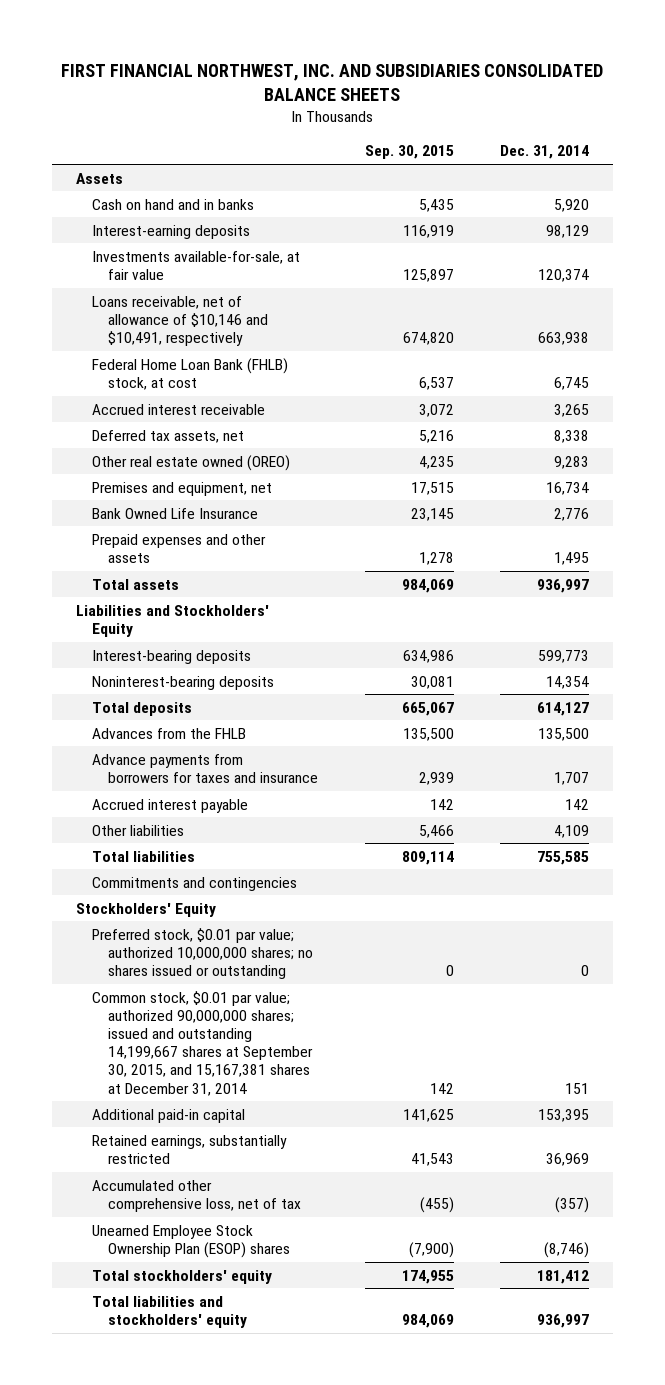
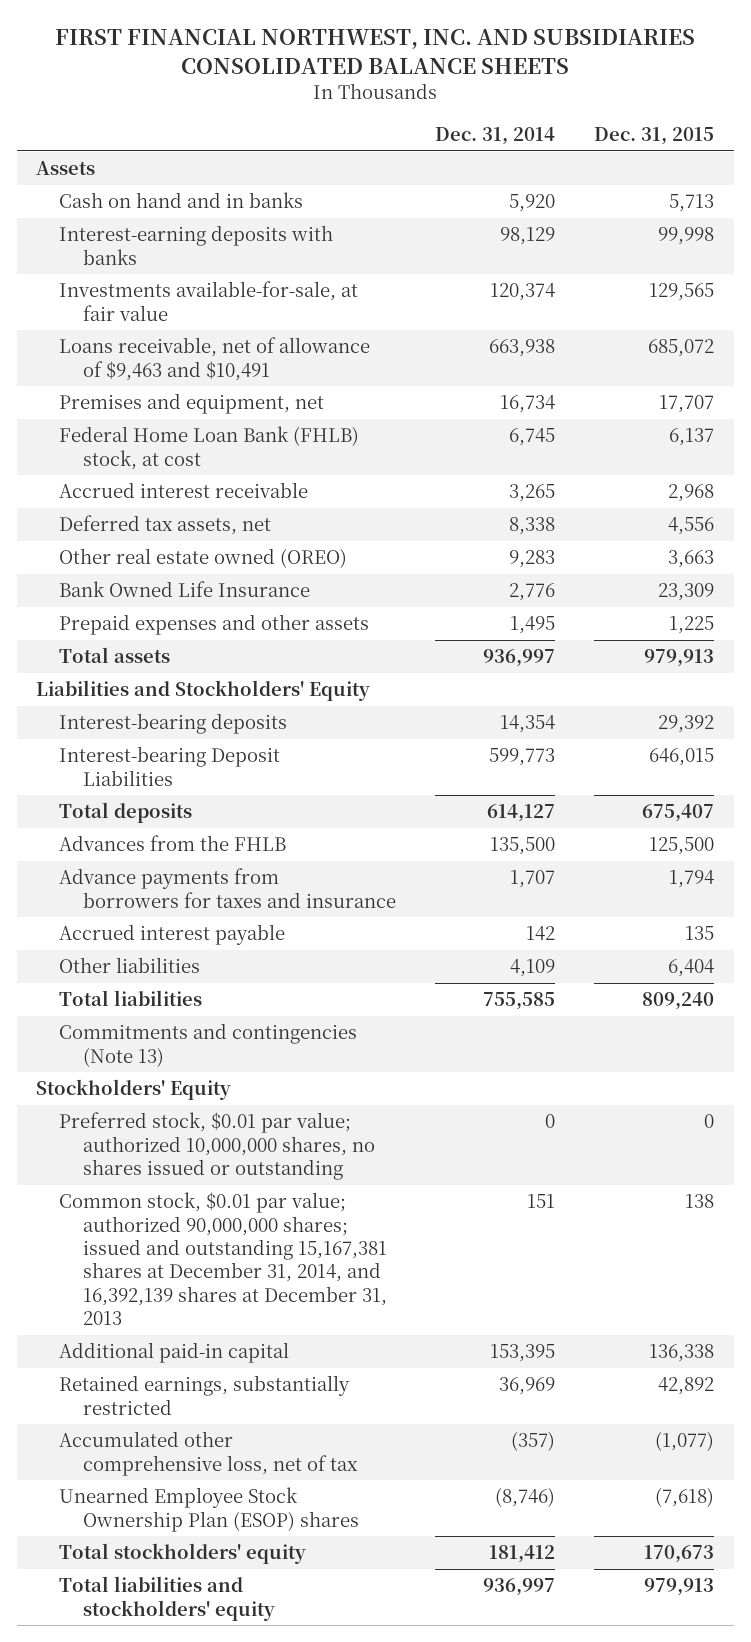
[364,145,454,160] Sep. 30, 2015 -> none
none -> [594,127,715,146] Dec. 31, 2015
[91,224,250,239] Interest-earning deposits -> [59,225,334,265] Interest-earning deposits with banks
[91,295,269,347] Loans receivable, net of allowance of $10,146 and $10,491, respectively -> [59,337,371,381] Loans receivable, net of allowance of $9,463 and $10,491
[91,481,272,496] Premises and equipment, net -> [59,393,325,415] Premises and equipment, net
[91,675,274,690] Noninterest-bearing deposits -> none
[538,649,590,663] 599,773 -> [500,715,556,734] 14,354
none -> [59,746,281,786] Interest-bearing Deposit Liabilities
[91,876,297,891] Commitments and contingencies -> [59,1023,358,1067] Commitments and contingencies (Note 13)
[91,927,314,980] Preferred stock, $0.01 par value; authorized 10,000,000 shares; no shares issued or outstanding -> [59,1112,375,1180] Preferred stock, $0.01 par value; authorized 10,000,000 shares, no shares issued or outstanding
[91,990,314,1096] Common stock, $0.01 par value; authorized 90,000,000 shares; issued and outstanding 14,199,667 shares at September 30, 2015, and 15,167,381 shares at December 31, 2014 -> [59,1192,387,1326] Common stock, $0.01 par value; authorized 90,000,000 shares; issued and outstanding 15,167,381 shares at December 31, 2014, and 16,392,139 shares at December 31, 2013

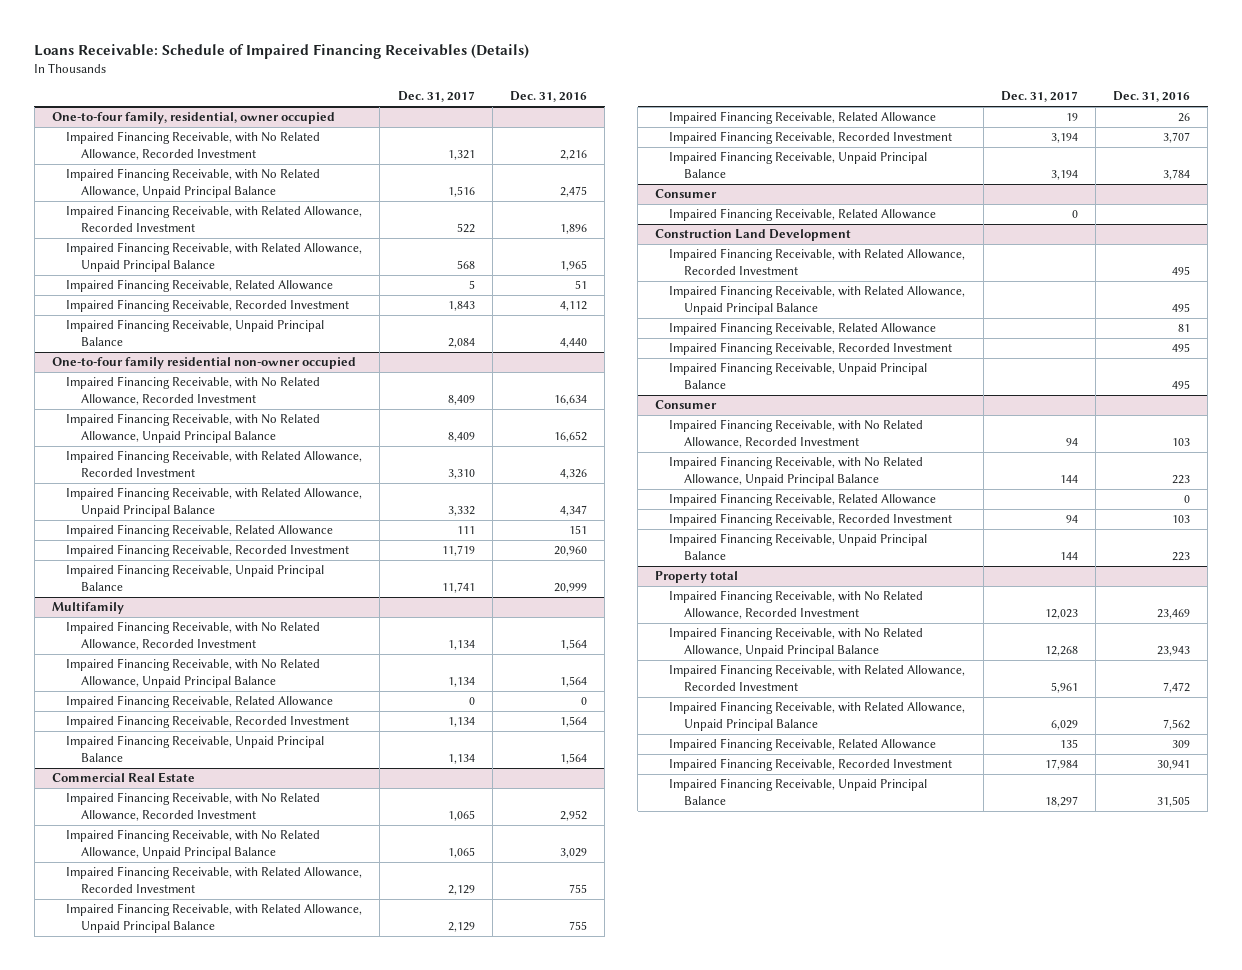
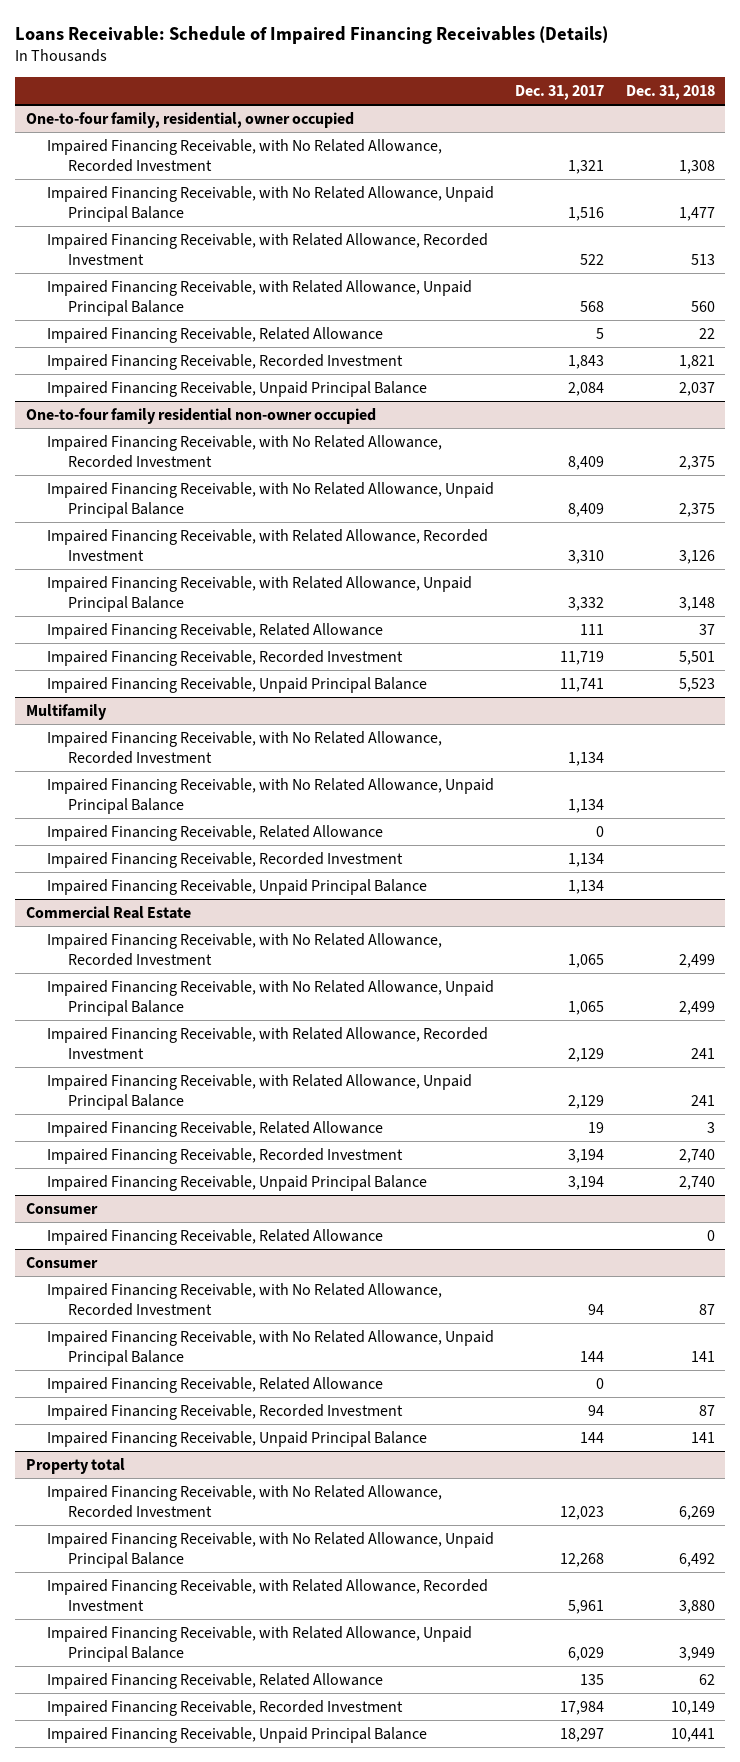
[509,91,587,103] Dec. 31, 2016 -> none
none -> [625,84,715,100] Dec. 31, 2018
[655,229,852,242] Construction Land Development -> none
[669,248,966,276] Impaired Financing Receivable, with Related Allowance, Recorded Investment -> none
[669,285,966,316] Impaired Financing Receivable, with Related Allowance, Unpaid Principal Balance -> none
[669,342,953,356] Impaired Financing Receivable, Recorded Investment -> none
[669,362,928,390] Impaired Financing Receivable, Unpaid Principal Balance -> none
[669,493,937,507] Impaired Financing Receivable, Related Allowance -> none
[669,208,937,222] Impaired Financing Receivable, Related Allowance -> [46,1376,383,1393] Impaired Financing Receivable, Related Allowance

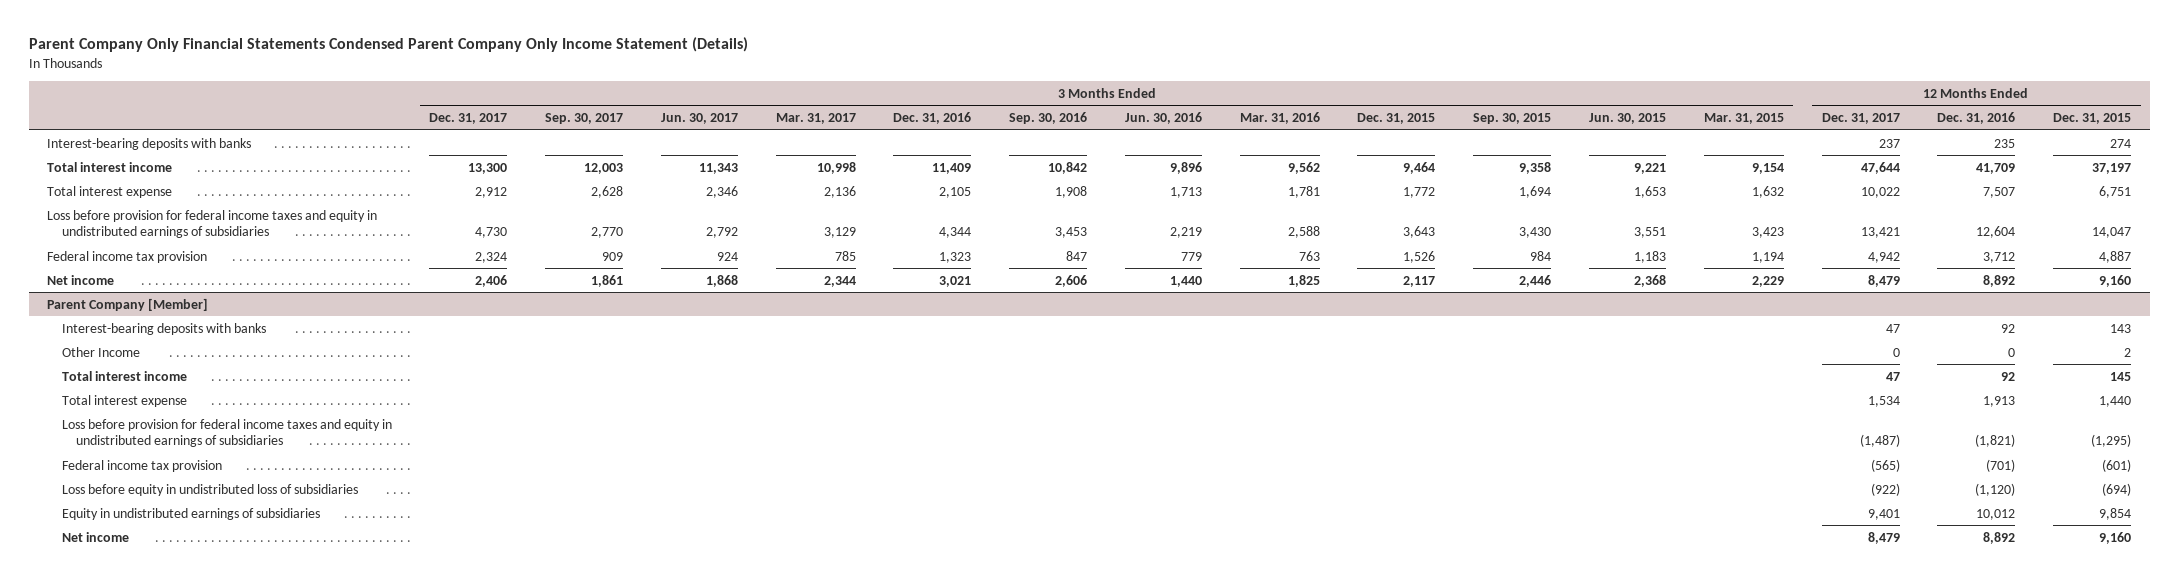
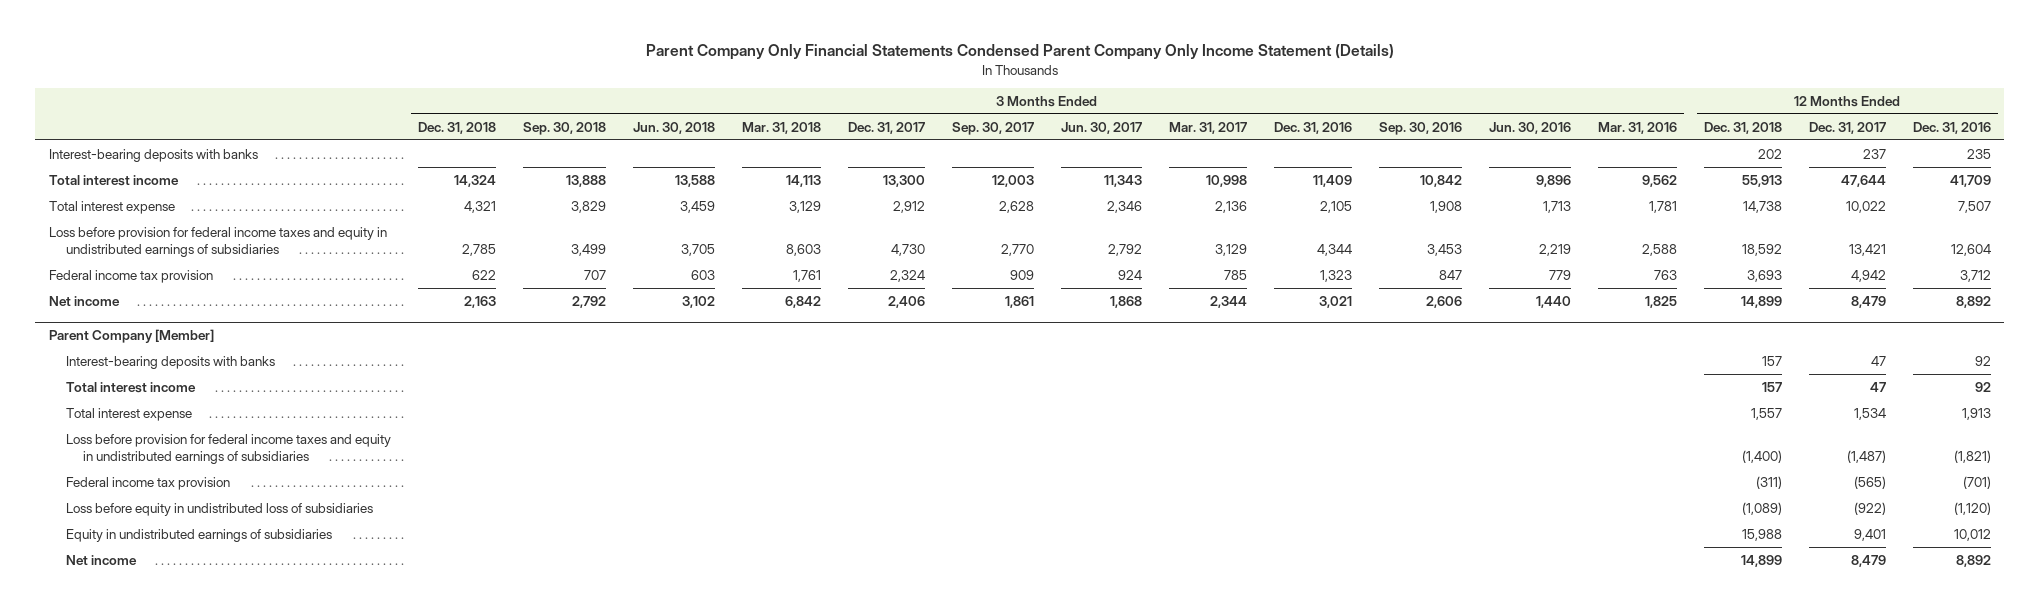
[1357,112,1436,124] Dec. 31, 2015 -> none
[1473,112,1552,124] Sep. 30, 2015 -> none
[1589,112,1667,124] Jun. 30, 2015 -> none
[1703,112,1784,124] Mar. 31, 2015 -> none
[2053,112,2132,124] Dec. 31, 2015 -> none
none -> [417,121,496,134] Dec. 31, 2018
none -> [522,121,606,135] Sep. 30, 2018
none -> [632,121,715,134] Jun. 30, 2018
none -> [741,121,821,134] Mar. 31, 2018
none -> [1703,121,1782,134] Dec. 31, 2018
[61,346,140,357] Other Income -> none

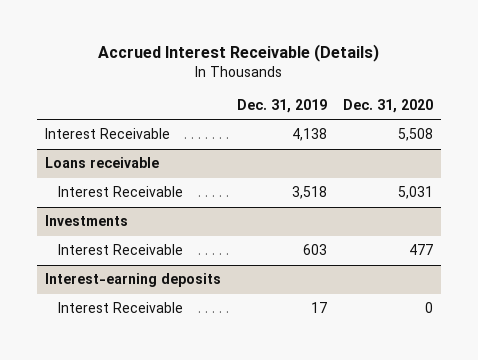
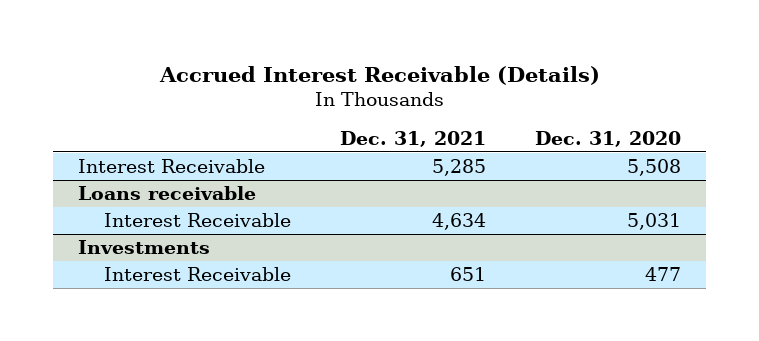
[236,98,327,113] Dec. 31, 2019 -> none
none -> [339,131,486,148] Dec. 31, 2021
[44,273,221,288] Interest-earning deposits -> none
[57,302,183,314] Interest Receivable -> none

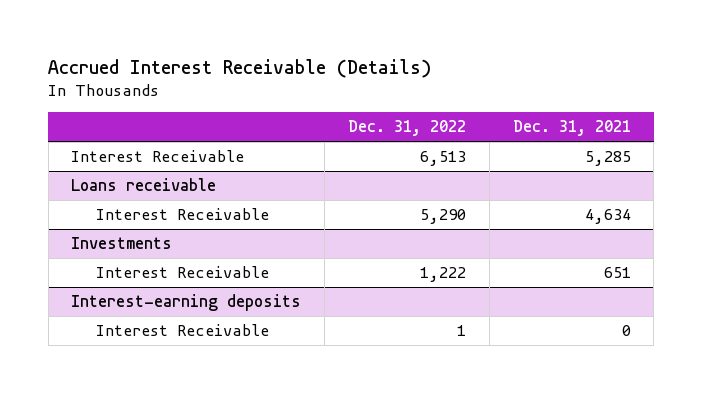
[535,131,682,148] Dec. 31, 2020 -> none
none -> [347,120,466,137] Dec. 31, 2022
none -> [71,294,302,312] Interest-earning deposits
none -> [95,324,269,337] Interest Receivable

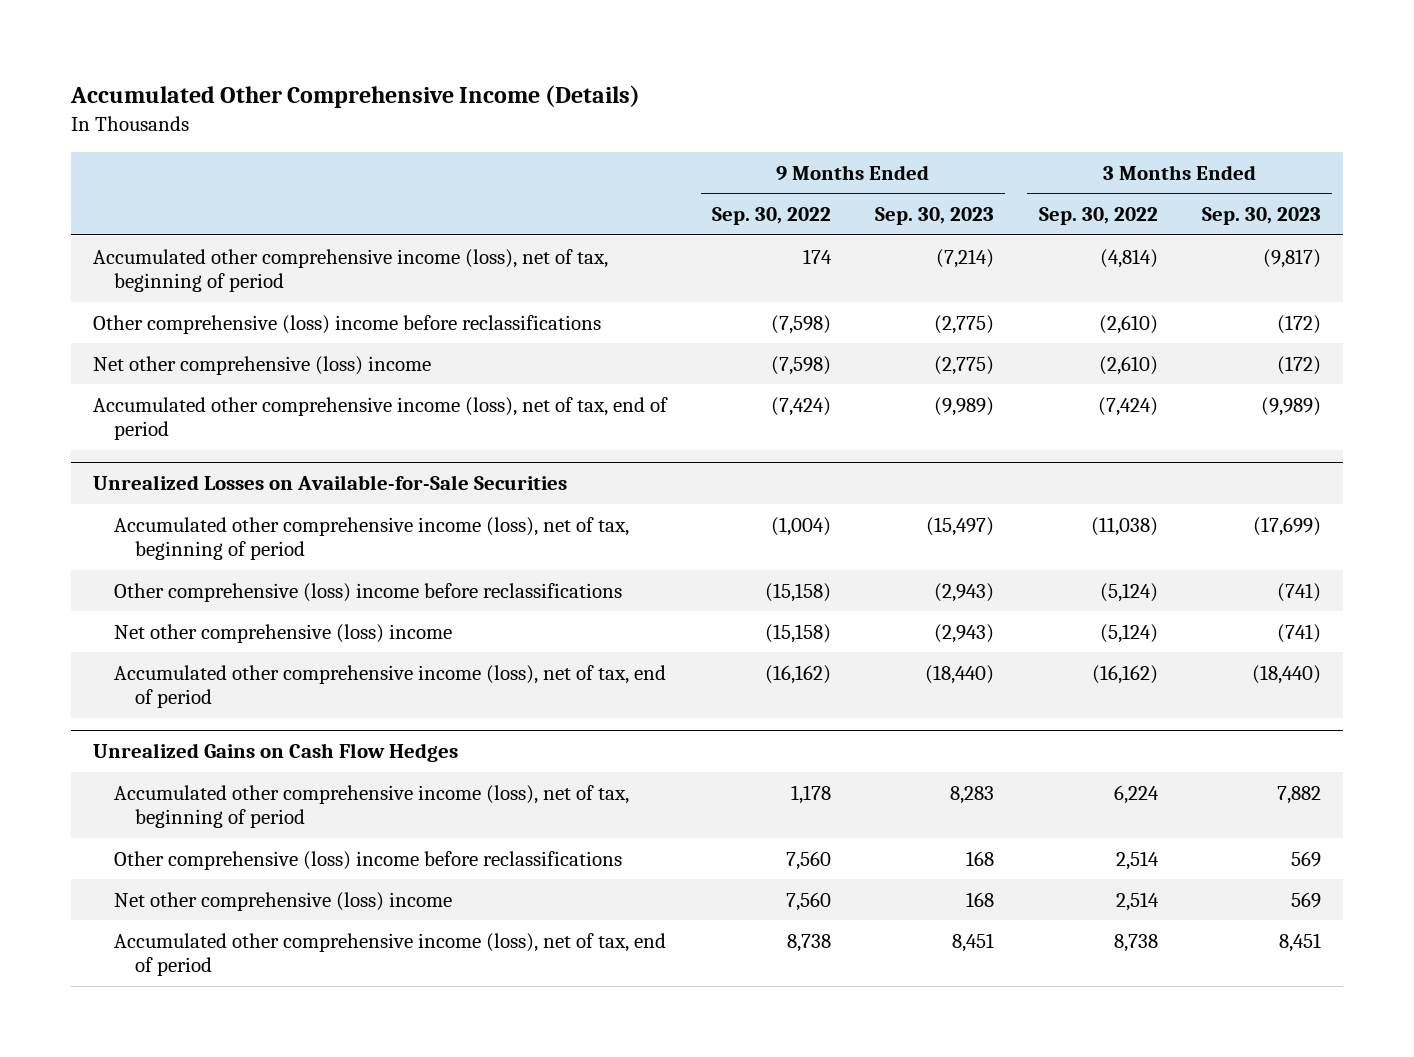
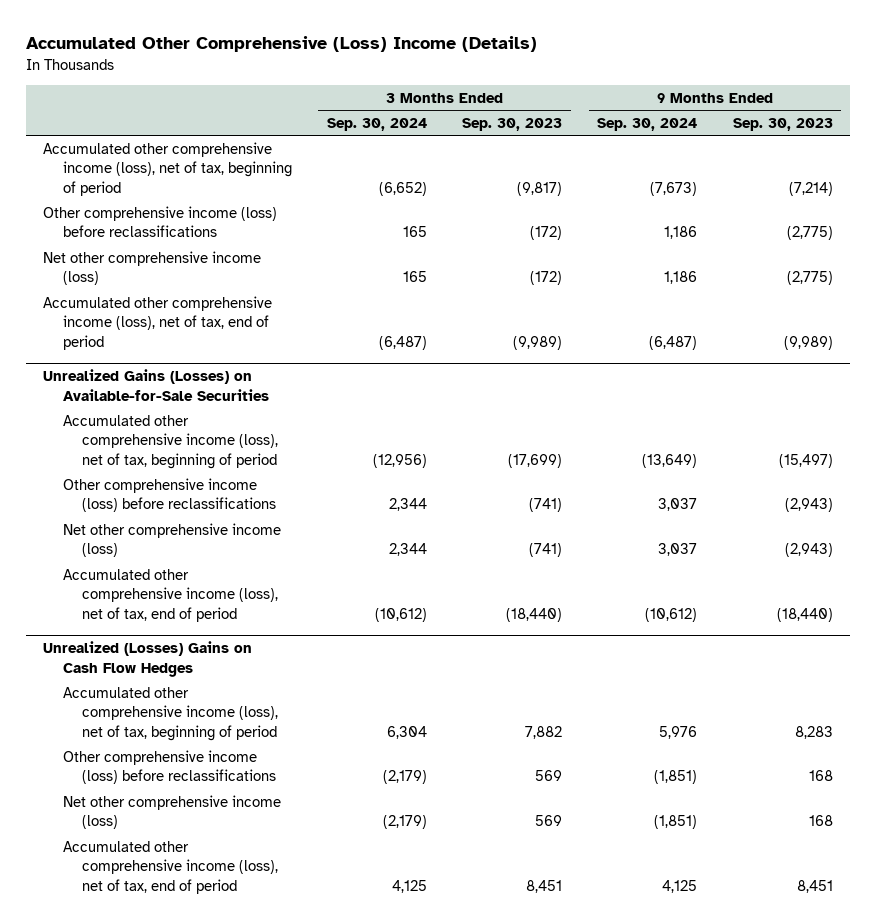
[69,85,640,109] Accumulated Other Comprehensive Income (Details) -> [25,36,537,53] Accumulated Other Comprehensive (Loss) Income (Details)
[711,207,831,226] Sep. 30, 2022 -> none
[1038,207,1158,226] Sep. 30, 2022 -> none
none -> [326,117,427,131] Sep. 30, 2024
none -> [597,117,698,131] Sep. 30, 2024
[93,314,602,334] Other comprehensive (loss) income before reclassifications -> [43,205,278,238] Other comprehensive income (loss) before reclassifications
[93,355,432,375] Net other comprehensive (loss) income -> [43,250,262,286] Net other comprehensive income (loss)
[93,475,568,491] Unrealized Losses on Available-for-Sale Securities -> [43,369,269,402] Unrealized Gains (Losses) on Available-for-Sale Securities
[114,582,623,602] Other comprehensive (loss) income before reclassifications -> [62,477,277,513] Other comprehensive income (loss) before reclassifications
[114,623,453,643] Net other comprehensive (loss) income -> [62,522,281,558] Net other comprehensive income (loss)
[93,743,459,763] Unrealized Gains on Cash Flow Hedges -> [43,641,253,678] Unrealized (Losses) Gains on Cash Flow Hedges
[114,850,623,870] Other comprehensive (loss) income before reclassifications -> [62,749,277,785] Other comprehensive income (loss) before reclassifications
[114,891,453,911] Net other comprehensive (loss) income -> [62,794,281,830] Net other comprehensive income (loss)

